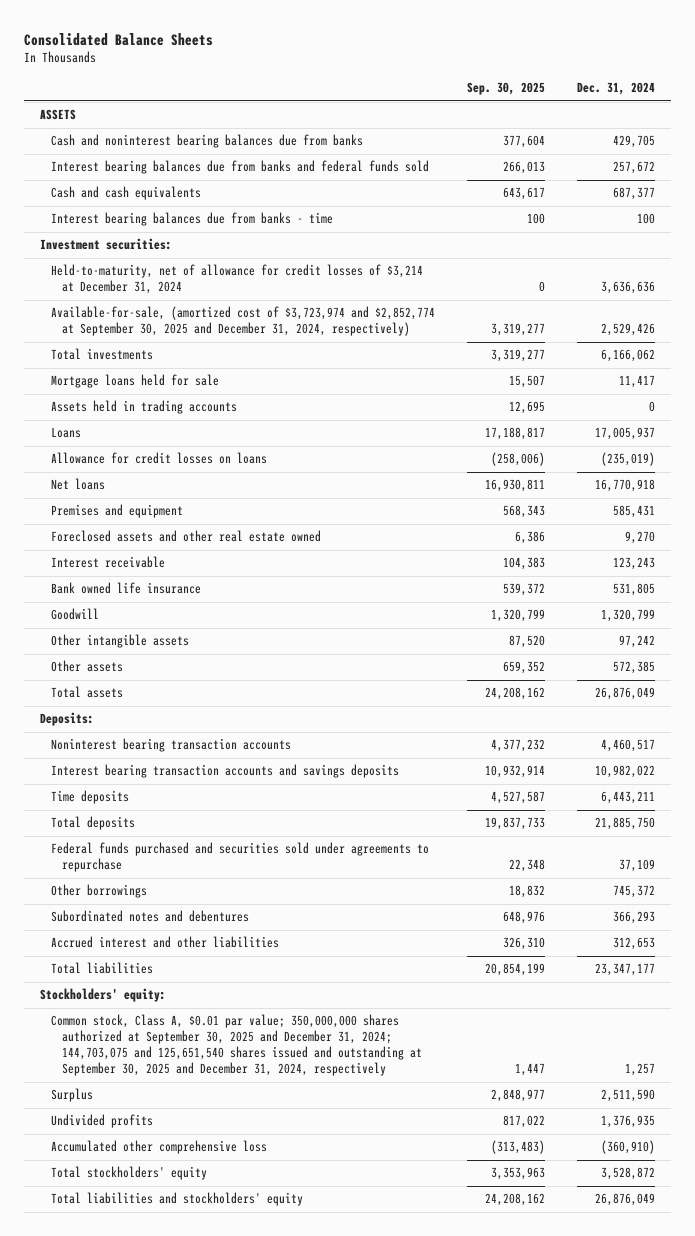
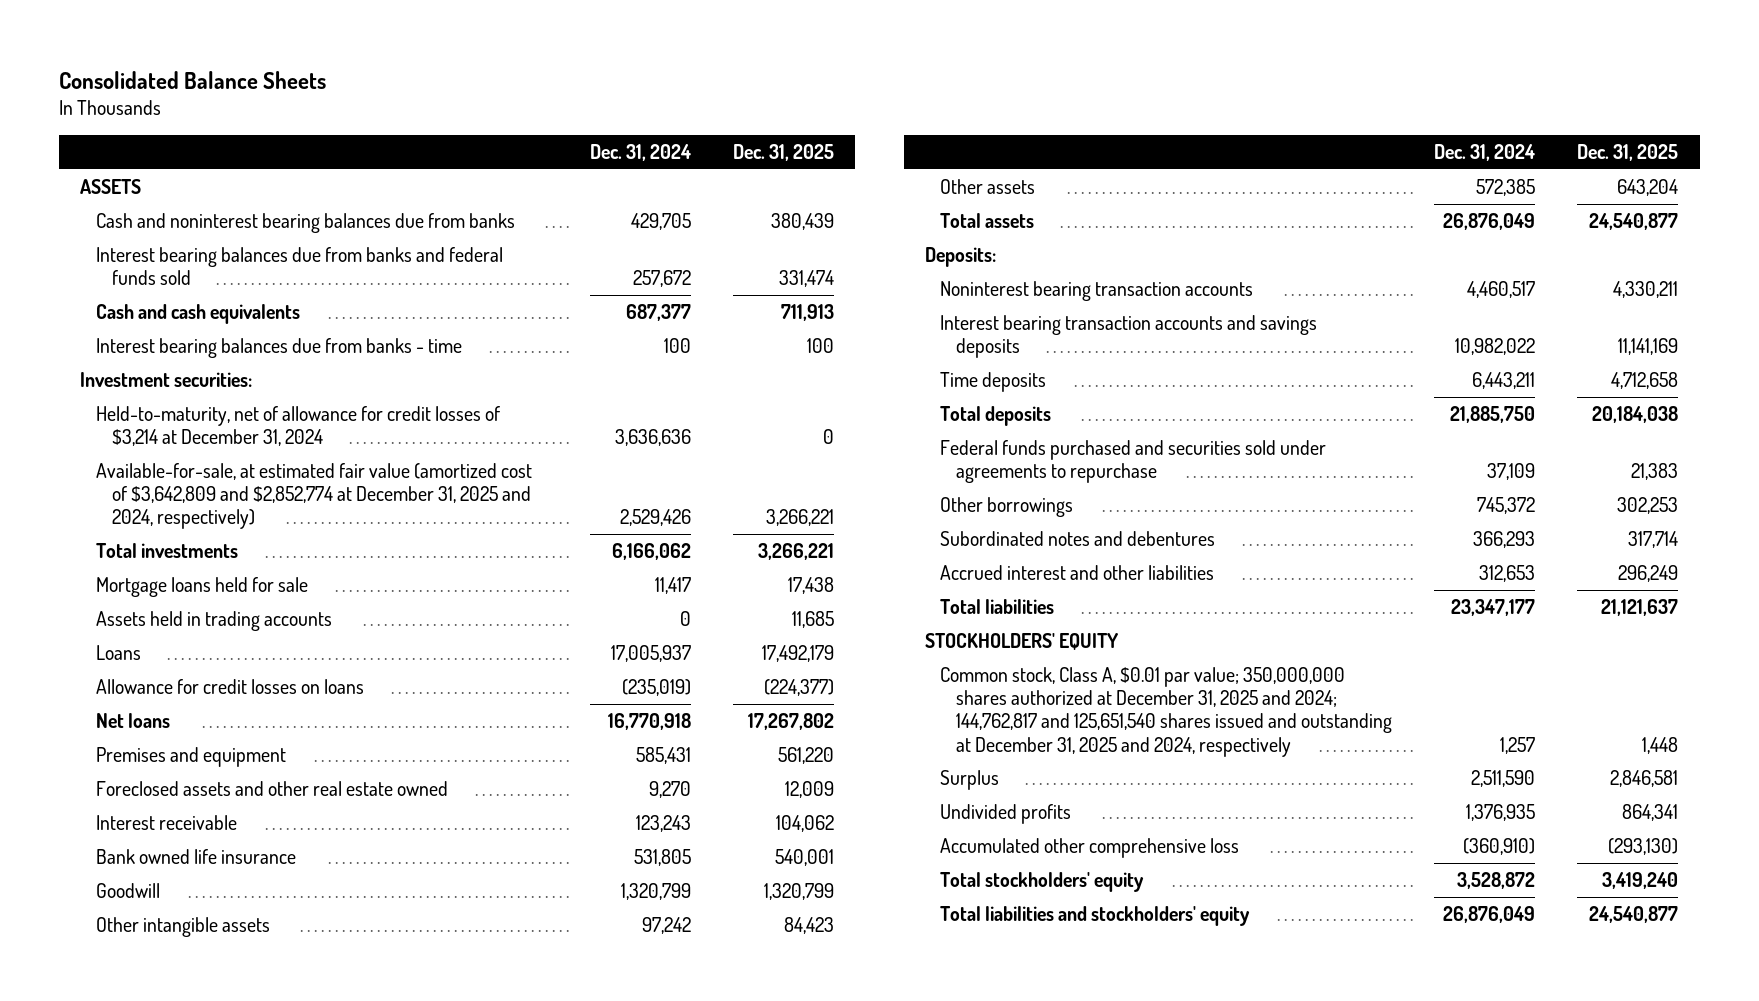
[467,82,546,96] Sep. 30, 2025 -> none
none -> [733,143,835,161] Dec. 31, 2025
[51,306,436,337] Available-for-sale, (amortized cost of $3,723,974 and $2,852,774 at September 30, 2025 and December 31, 2024, respectively) -> [96,463,533,530] Available-for-sale, at estimated fair value (amortized cost of $3,642,809 and $2,852,774 at December 31, 2025 and 2024, respectively)
[40,988,167,1003] Stockholders' equity: -> [924,633,1119,651] STOCKHOLDERS' EQUITY
[51,1014,423,1077] Common stock, Class A, $0.01 par value; 350,000,000 shares authorized at September 30, 2025 and December 31, 2024; 144,703,075 and 125,651,540 shares issued and outstanding at September 30, 2025 and December 31, 2024, respectively -> [940,667,1393,757] Common stock, Class A, $0.01 par value; 350,000,000 shares authorized at December 31, 2025 and 2024; 144,762,817 and 125,651,540 shares issued and outstanding at December 31, 2025 and 2024, respectively

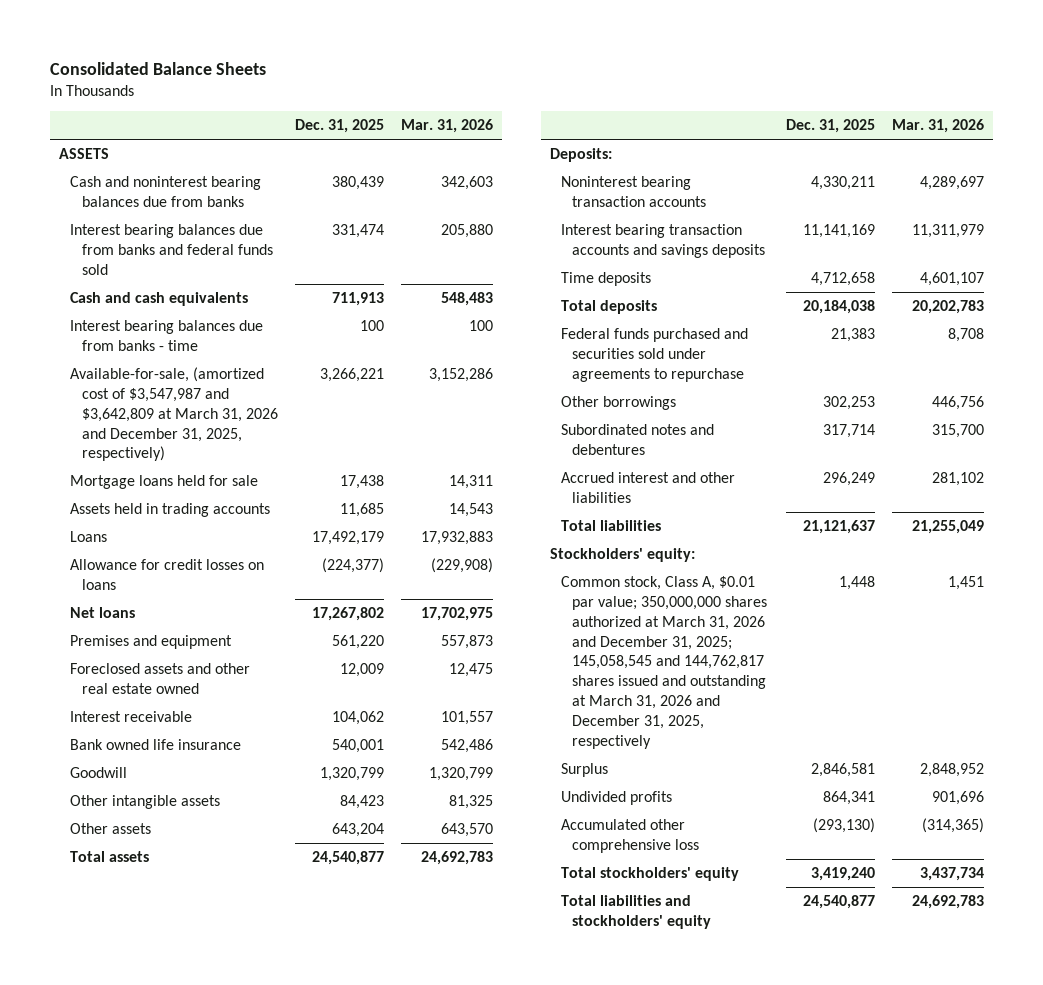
[590,143,692,161] Dec. 31, 2024 -> none
none -> [401,119,494,134] Mar. 31, 2026
[80,372,253,388] Investment securities: -> none
[96,406,501,447] Held-to-maturity, net of allowance for credit losses of $3,214 at December 31, 2024 -> none
[96,543,239,559] Total investments -> none
[96,463,533,530] Available-for-sale, at estimated fair value (amortized cost of $3,642,809 and $2,852,774 at December 31, 2025 and 2024, respectively) -> [70,367,278,462] Available-for-sale, (amortized cost of $3,547,987 and $3,642,809 at March 31, 2026 and December 31, 2025, respectively)
[924,633,1119,651] STOCKHOLDERS' EQUITY -> [549,548,695,563] Stockholders' equity:
[940,667,1393,757] Common stock, Class A, $0.01 par value; 350,000,000 shares authorized at December 31, 2025 and 2024; 144,762,817 and 125,651,540 shares issued and outstanding at December 31, 2025 and 2024, respectively -> [560,576,768,749] Common stock, Class A, $0.01 par value; 350,000,000 shares authorized at March 31, 2026 and December 31, 2025; 145,058,545 and 144,762,817 shares issued and outstanding at March 31, 2026 and December 31, 2025, respectively

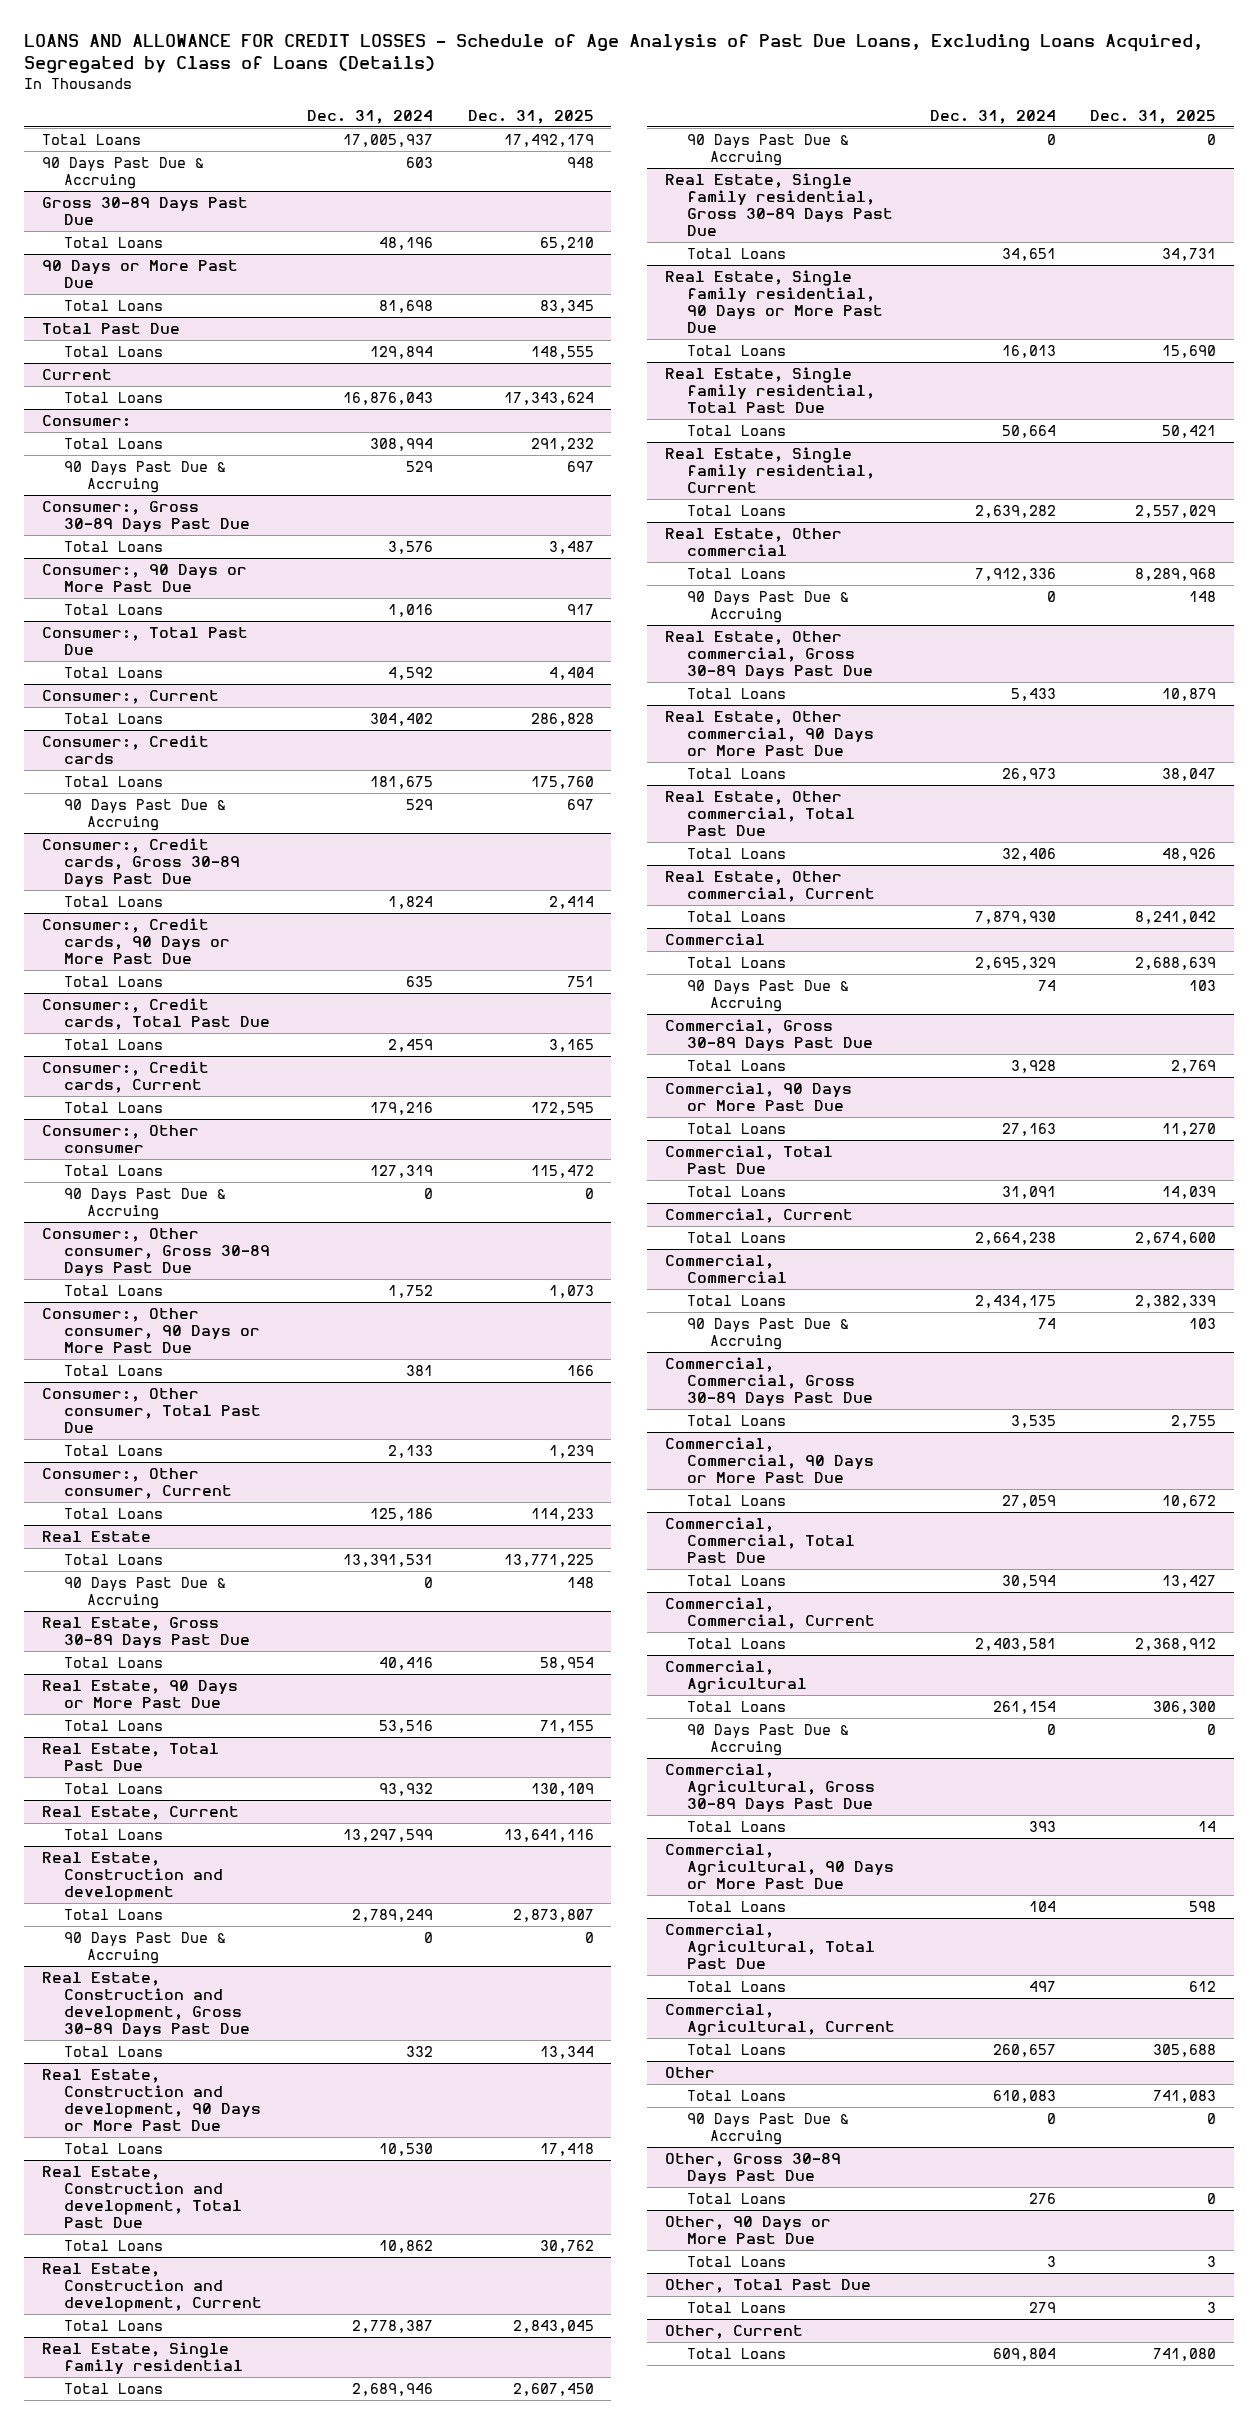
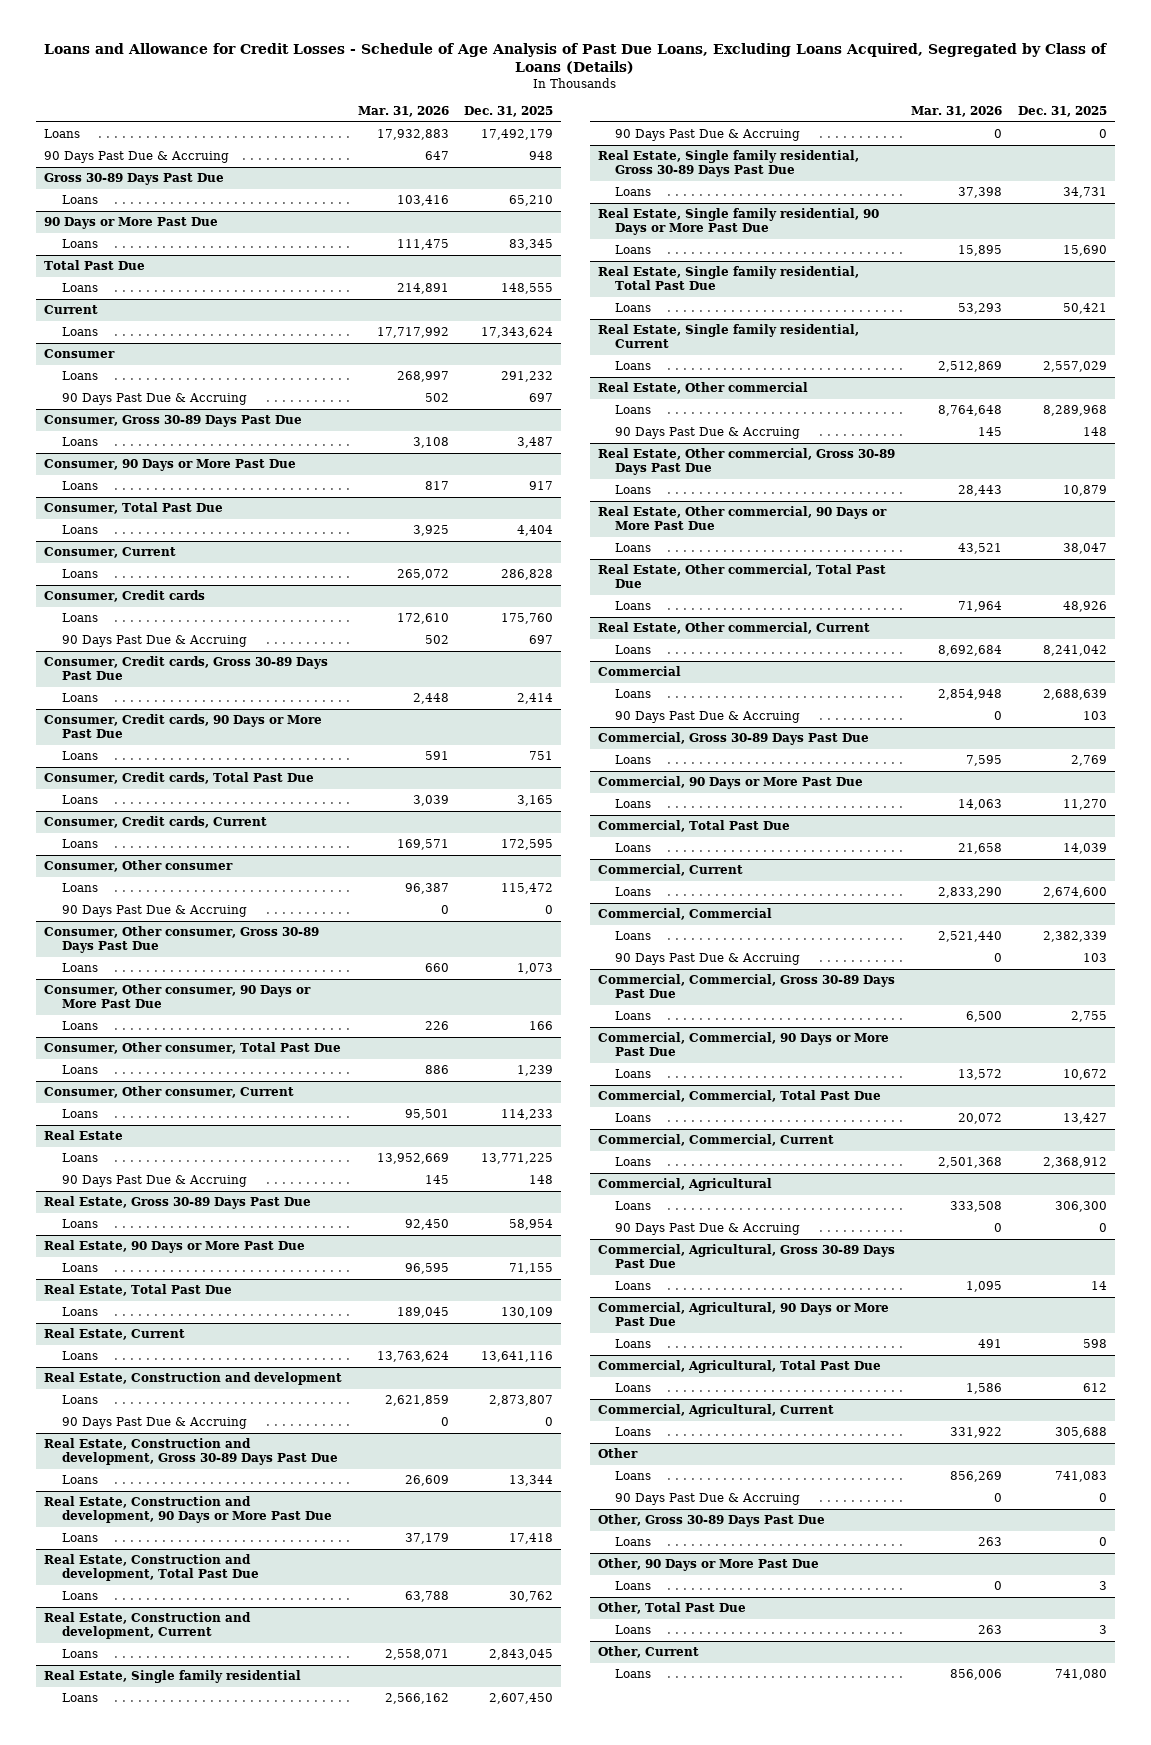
[24,33,1204,74] LOANS AND ALLOWANCE FOR CREDIT LOSSES - Schedule of Age Analysis of Past Due Loans, Excluding Loans Acquired, Segregated by Class of Loans (Details) -> [44,43,1108,75] Loans and Allowance for Credit Losses - Schedule of Age Analysis of Past Due Loans, Excluding Loans Acquired, Segregated by Class of Loans (Details)
[307,109,434,124] Dec. 31, 2024 -> none
none -> [357,105,449,117] Mar. 31, 2026
[41,134,141,146] Total Loans -> [44,129,81,139] Loans
[64,237,164,249] Total Loans -> [61,195,98,205] Loans
[64,300,164,312] Total Loans -> [61,239,98,249] Loans
[64,346,164,358] Total Loans -> [61,283,98,293] Loans
[64,392,164,404] Total Loans -> [61,327,98,337] Loans
[41,415,131,428] Consumer: -> [44,349,116,359] Consumer
[64,438,164,450] Total Loans -> [61,371,98,381] Loans
[41,501,251,532] Consumer:, Gross 30-89 Days Past Due -> [44,415,303,428] Consumer, Gross 30-89 Days Past Due
[64,541,164,553] Total Loans -> [61,437,98,447] Loans
[41,564,247,592] Consumer:, 90 Days or More Past Due -> [44,459,297,472] Consumer, 90 Days or More Past Due
[64,604,164,616] Total Loans -> [61,481,98,491] Loans
[41,627,248,655] Consumer:, Total Past Due -> [44,502,224,515] Consumer, Total Past Due
[64,667,164,679] Total Loans -> [61,525,98,535] Loans
[41,690,219,705] Consumer:, Current -> [44,547,177,559] Consumer, Current
[64,713,164,725] Total Loans -> [61,569,98,579] Loans
[41,735,209,764] Consumer:, Credit cards -> [44,590,206,603] Consumer, Credit cards
[64,776,164,788] Total Loans -> [61,613,98,623] Loans
[41,838,241,887] Consumer:, Credit cards, Gross 30-89 Days Past Due -> [44,656,329,681] Consumer, Credit cards, Gross 30-89 Days Past Due
[64,896,164,908] Total Loans -> [61,693,98,703] Loans
[41,918,231,964] Consumer:, Credit cards, 90 Days or More Past Due -> [44,714,323,739] Consumer, Credit cards, 90 Days or More Past Due
[64,976,164,988] Total Loans -> [61,751,98,761] Loans
[41,998,271,1030] Consumer:, Credit cards, Total Past Due -> [44,772,315,785] Consumer, Credit cards, Total Past Due
[64,1039,164,1051] Total Loans -> [61,795,98,805] Loans
[41,1061,209,1093] Consumer:, Credit cards, Current -> [44,816,268,829] Consumer, Credit cards, Current
[64,1102,164,1114] Total Loans -> [61,839,98,849] Loans
[41,1125,199,1153] Consumer:, Other consumer -> [44,860,234,873] Consumer, Other consumer
[64,1165,164,1177] Total Loans -> [61,883,98,893] Loans
[41,1228,271,1276] Consumer:, Other consumer, Gross 30-89 Days Past Due -> [44,926,320,954] Consumer, Other consumer, Gross 30-89 Days Past Due
[64,1285,164,1297] Total Loans -> [61,963,98,973] Loans
[41,1308,261,1353] Consumer:, Other consumer, 90 Days or More Past Due -> [44,984,312,1009] Consumer, Other consumer, 90 Days or More Past Due
[64,1365,164,1377] Total Loans -> [61,1021,98,1031] Loans
[41,1388,262,1433] Consumer:, Other consumer, Total Past Due -> [44,1042,342,1055] Consumer, Other consumer, Total Past Due
[64,1445,164,1457] Total Loans -> [61,1065,98,1075] Loans
[41,1468,233,1499] Consumer:, Other consumer, Current -> [44,1086,295,1099] Consumer, Other consumer, Current
[64,1508,164,1520] Total Loans -> [61,1109,98,1119] Loans
[64,1554,164,1566] Total Loans -> [61,1153,98,1163] Loans
[64,1657,164,1669] Total Loans -> [61,1219,98,1229] Loans
[64,1720,164,1732] Total Loans -> [61,1263,98,1273] Loans
[64,1783,164,1795] Total Loans -> [61,1307,98,1317] Loans
[64,1829,164,1841] Total Loans -> [61,1351,98,1361] Loans
[64,1909,164,1921] Total Loans -> [61,1395,98,1405] Loans
[64,2046,164,2058] Total Loans -> [61,1475,98,1485] Loans
[64,2143,164,2155] Total Loans -> [61,1533,98,1543] Loans
[64,2240,164,2252] Total Loans -> [61,1591,98,1601] Loans
[64,2320,164,2332] Total Loans -> [61,1649,98,1659] Loans
[64,2383,164,2395] Total Loans -> [61,1693,98,1703] Loans
[687,248,787,260] Total Loans -> [615,187,652,197] Loans
[687,345,787,357] Total Loans -> [615,245,652,255] Loans
[687,425,787,437] Total Loans -> [615,303,652,313] Loans
[687,505,787,517] Total Loans -> [615,361,652,371] Loans
[687,568,787,580] Total Loans -> [615,405,652,415] Loans
[687,688,787,700] Total Loans -> [615,485,652,495] Loans
[687,768,787,780] Total Loans -> [615,543,652,553] Loans
[687,848,787,860] Total Loans -> [615,601,652,611] Loans
[687,911,787,923] Total Loans -> [615,645,652,655] Loans
[687,957,787,969] Total Loans -> [615,689,652,699] Loans
[687,1060,787,1072] Total Loans -> [615,755,652,765] Loans
[687,1123,787,1135] Total Loans -> [615,799,652,809] Loans
[687,1186,787,1198] Total Loans -> [615,843,652,853] Loans
[687,1232,787,1244] Total Loans -> [615,887,652,897] Loans
[687,1295,787,1307] Total Loans -> [615,931,652,941] Loans
[687,1415,787,1427] Total Loans -> [615,1011,652,1021] Loans
[687,1495,787,1507] Total Loans -> [615,1069,652,1079] Loans
[687,1575,787,1587] Total Loans -> [615,1113,652,1123] Loans
[687,1638,787,1650] Total Loans -> [615,1157,652,1167] Loans
[687,1701,787,1713] Total Loans -> [615,1201,652,1211] Loans
[687,1821,787,1833] Total Loans -> [615,1281,652,1291] Loans
[687,1901,787,1913] Total Loans -> [615,1339,652,1349] Loans
[687,1981,787,1993] Total Loans -> [615,1383,652,1393] Loans
[687,2044,787,2056] Total Loans -> [615,1427,652,1437] Loans
[687,2090,787,2102] Total Loans -> [615,1471,652,1481] Loans
[687,2193,787,2205] Total Loans -> [615,1537,652,1547] Loans
[687,2256,787,2268] Total Loans -> [615,1581,652,1591] Loans
[687,2302,787,2314] Total Loans -> [615,1625,652,1635] Loans
[687,2348,787,2360] Total Loans -> [615,1669,652,1679] Loans

